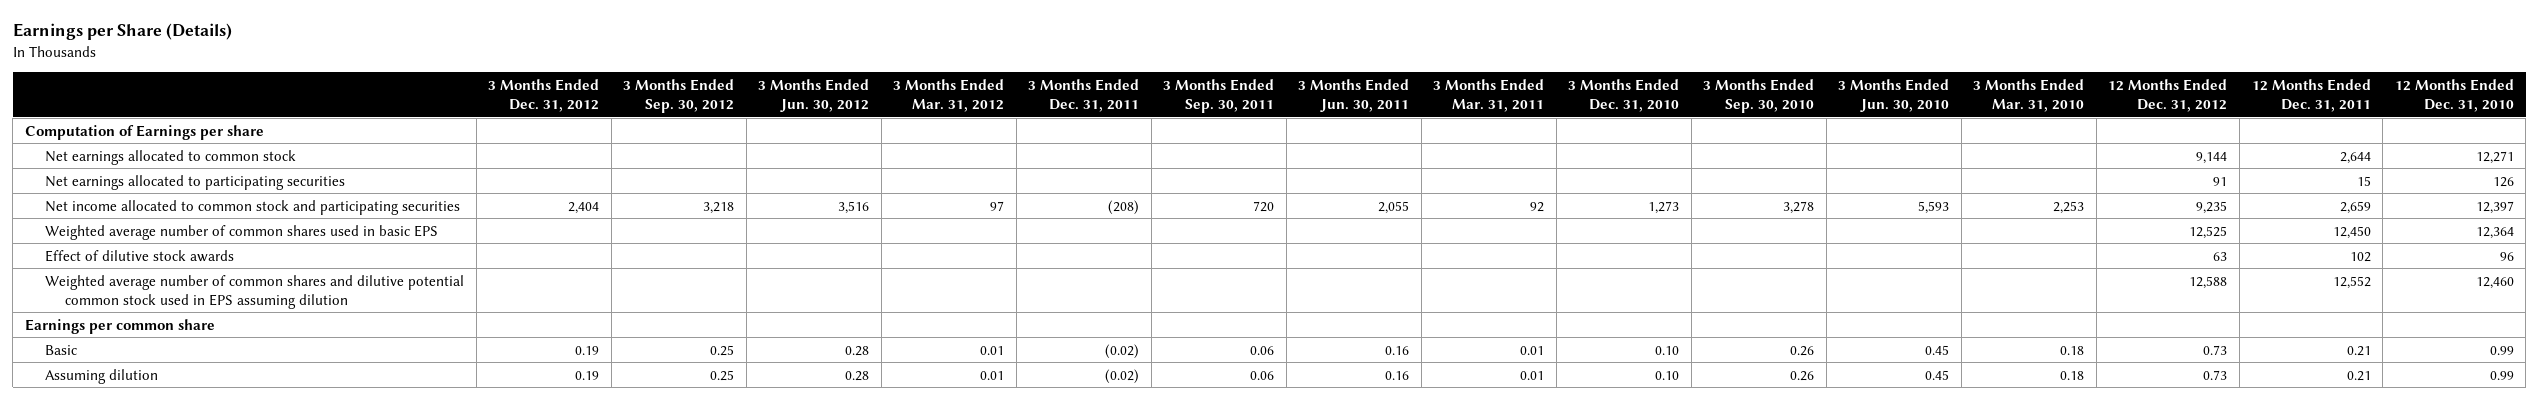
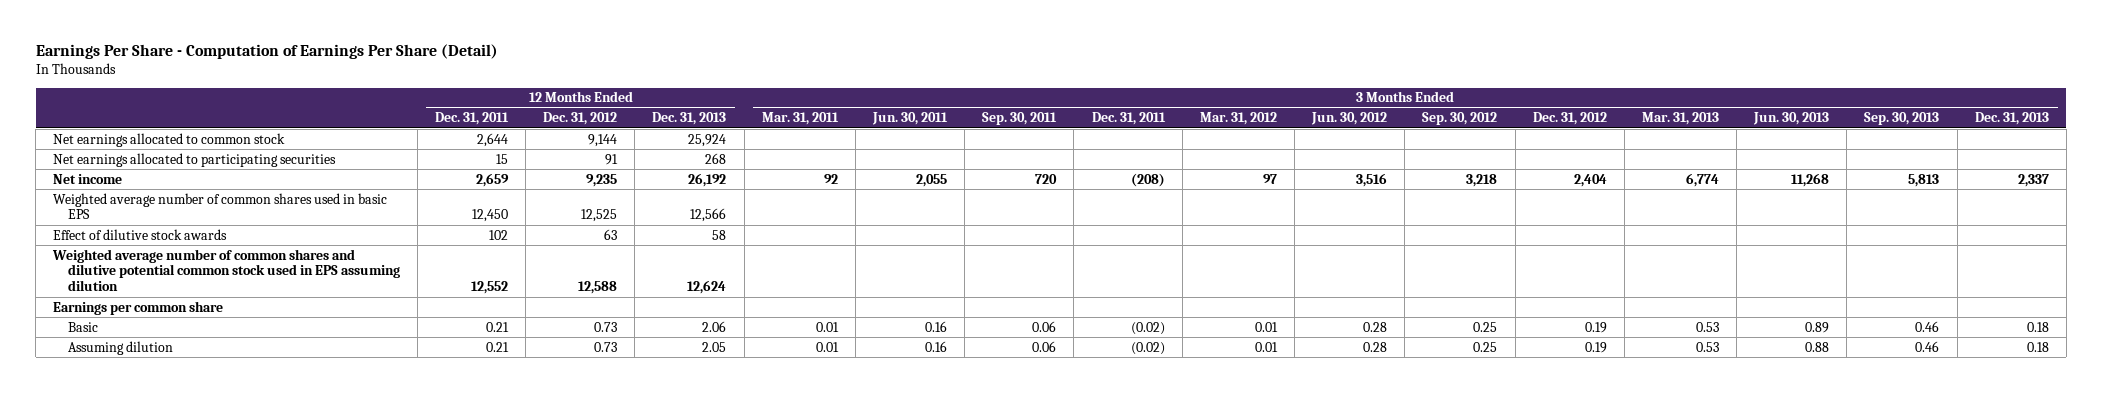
[12,23,232,41] Earnings per Share (Details) -> [35,44,498,60] Earnings Per Share - Computation of Earnings Per Share (Detail)
[1568,78,1680,112] 3 Months Ended Dec. 31, 2010 -> none
[1703,78,1815,113] 3 Months Ended Sep. 30, 2010 -> none
[1838,78,1950,112] 3 Months Ended Jun. 30, 2010 -> none
[1973,78,2085,112] 3 Months Ended Mar. 31, 2010 -> none
[2394,78,2514,112] 12 Months Ended Dec. 31, 2010 -> none
none -> [652,112,727,126] Dec. 31, 2013
none -> [1641,112,1719,126] Mar. 31, 2013
none -> [1753,112,1830,126] Jun. 30, 2013
none -> [1864,112,1940,126] Sep. 30, 2013
none -> [1974,112,2049,126] Dec. 31, 2013
[24,124,264,140] Computation of Earnings per share -> none
[44,199,460,215] Net income allocated to common stock and participating securities -> [53,173,123,184] Net income

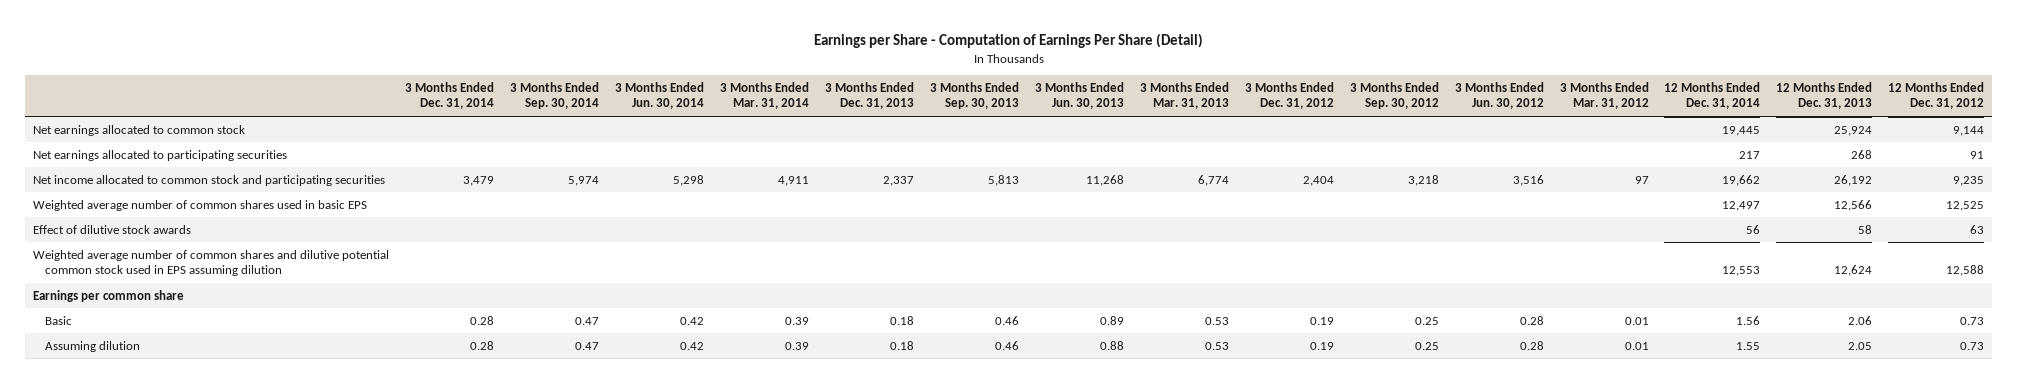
[35,44,498,60] Earnings Per Share - Computation of Earnings Per Share (Detail) -> [813,33,1203,49] Earnings per Share - Computation of Earnings Per Share (Detail)
[434,112,509,126] Dec. 31, 2011 -> none
[761,112,839,126] Mar. 31, 2011 -> none
[871,112,948,126] Jun. 30, 2011 -> none
[982,112,1058,126] Sep. 30, 2011 -> none
[1091,112,1166,126] Dec. 31, 2011 -> none
none -> [405,82,495,110] 3 Months Ended Dec. 31, 2014
none -> [510,82,600,110] 3 Months Ended Sep. 30, 2014
none -> [615,82,705,110] 3 Months Ended Jun. 30, 2014
none -> [719,82,809,110] 3 Months Ended Mar. 31, 2014
none -> [1664,82,1761,110] 12 Months Ended Dec. 31, 2014
[53,173,123,184] Net income -> [33,174,386,186] Net income allocated to common stock and participating securities

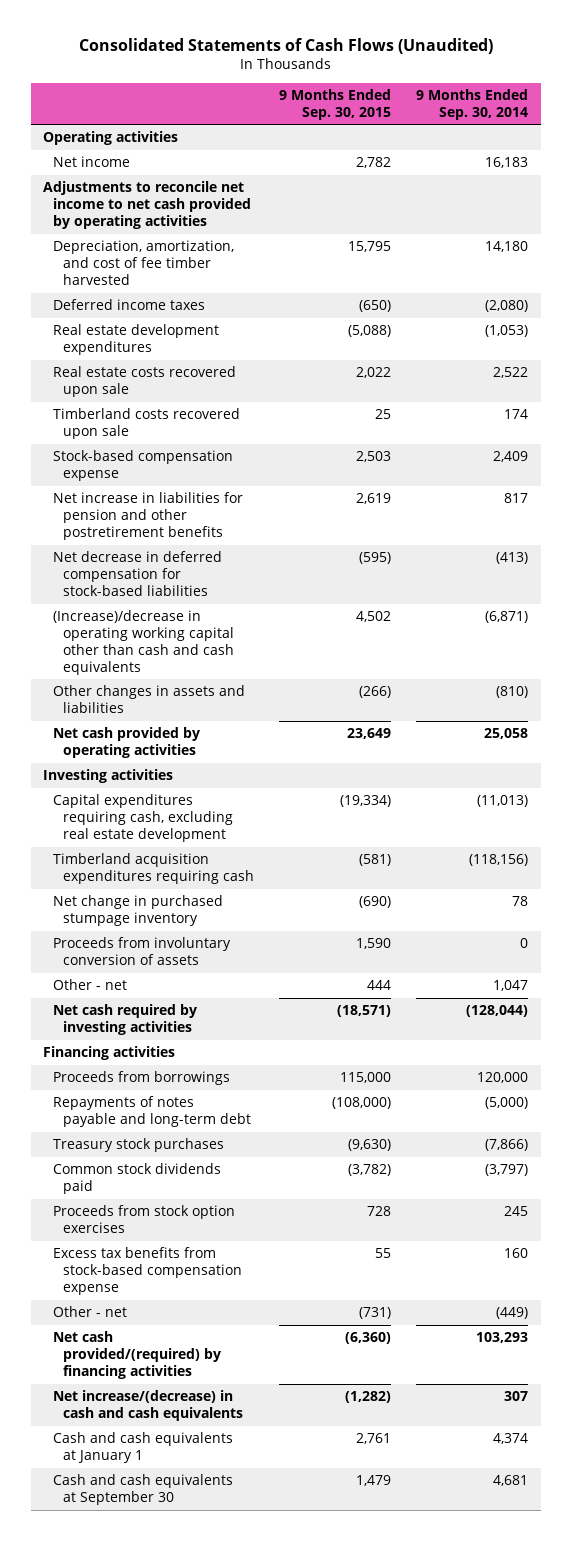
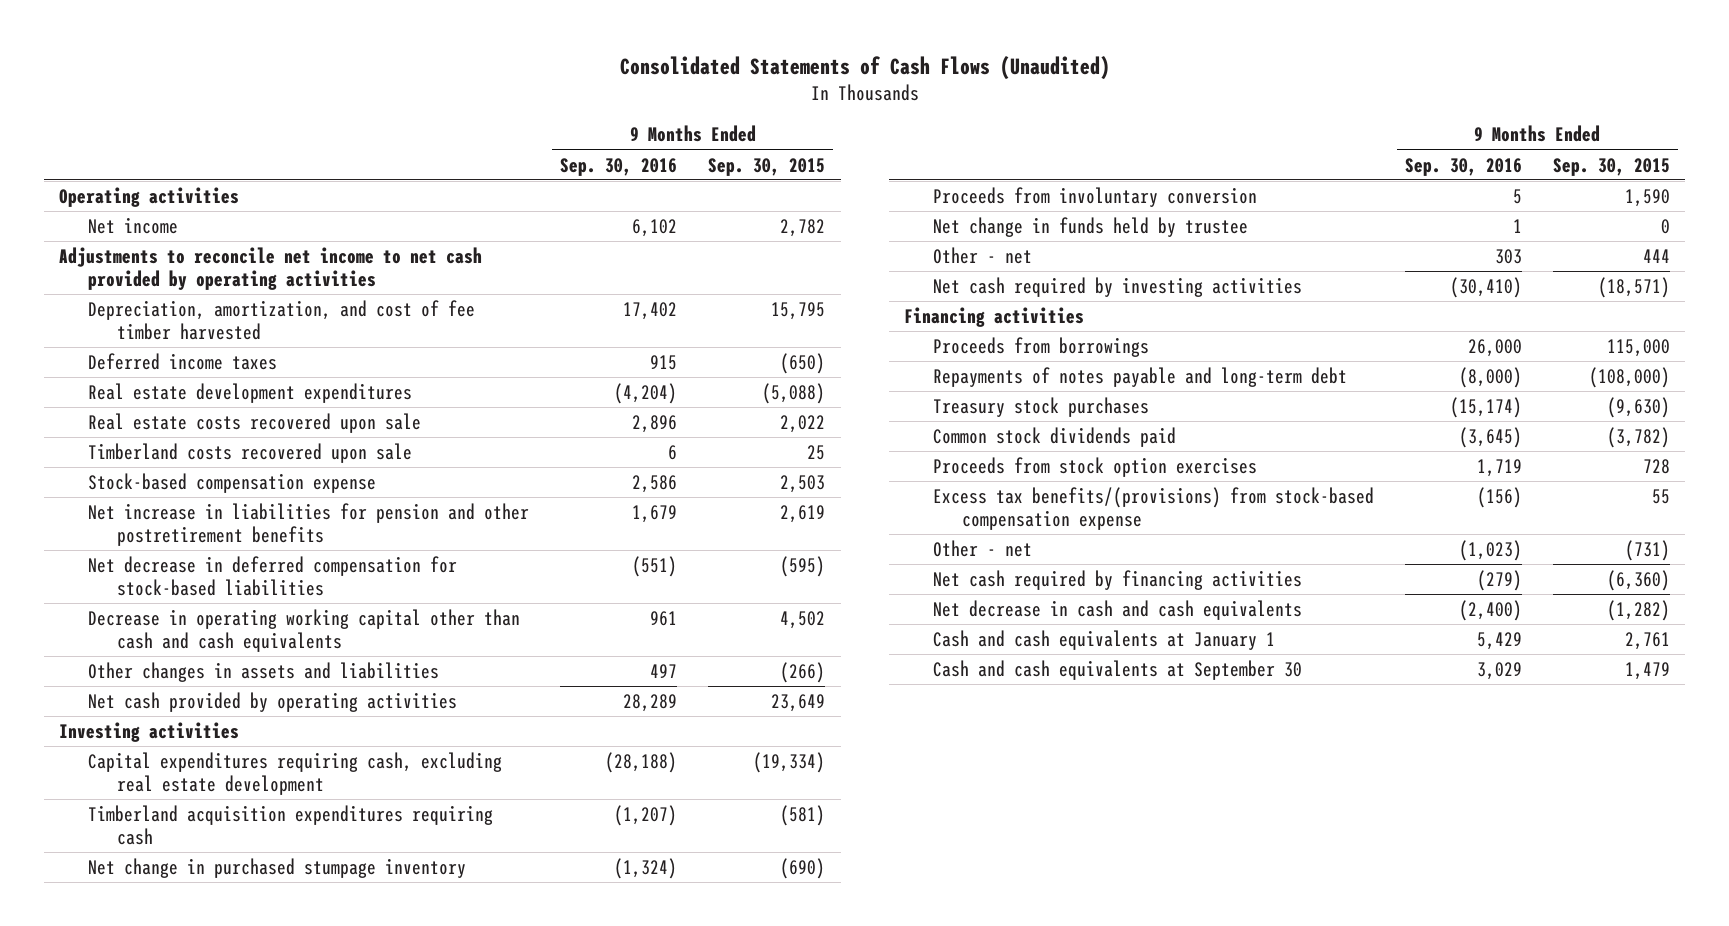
[416,88,529,120] 9 Months Ended Sep. 30, 2014 -> none
none -> [560,157,678,176] Sep. 30, 2016
[53,610,234,675] (Increase)/decrease in operating working capital other than cash and cash equivalents -> [88,608,521,652] Decrease in operating working capital other than cash and cash equivalents
[53,937,232,966] Proceeds from involuntary conversion of assets -> [933,186,1258,207] Proceeds from involuntary conversion
none -> [933,216,1249,237] Net change in funds held by trustee
[53,1247,242,1295] Excess tax benefits from stock-based compensation expense -> [933,486,1375,530] Excess tax benefits/(provisions) from stock-based compensation expense
[53,1331,221,1379] Net cash provided/(required) by financing activities -> [933,569,1303,590] Net cash required by financing activities
[53,1390,243,1422] Net increase/(decrease) in cash and cash equivalents -> [933,599,1303,620] Net decrease in cash and cash equivalents

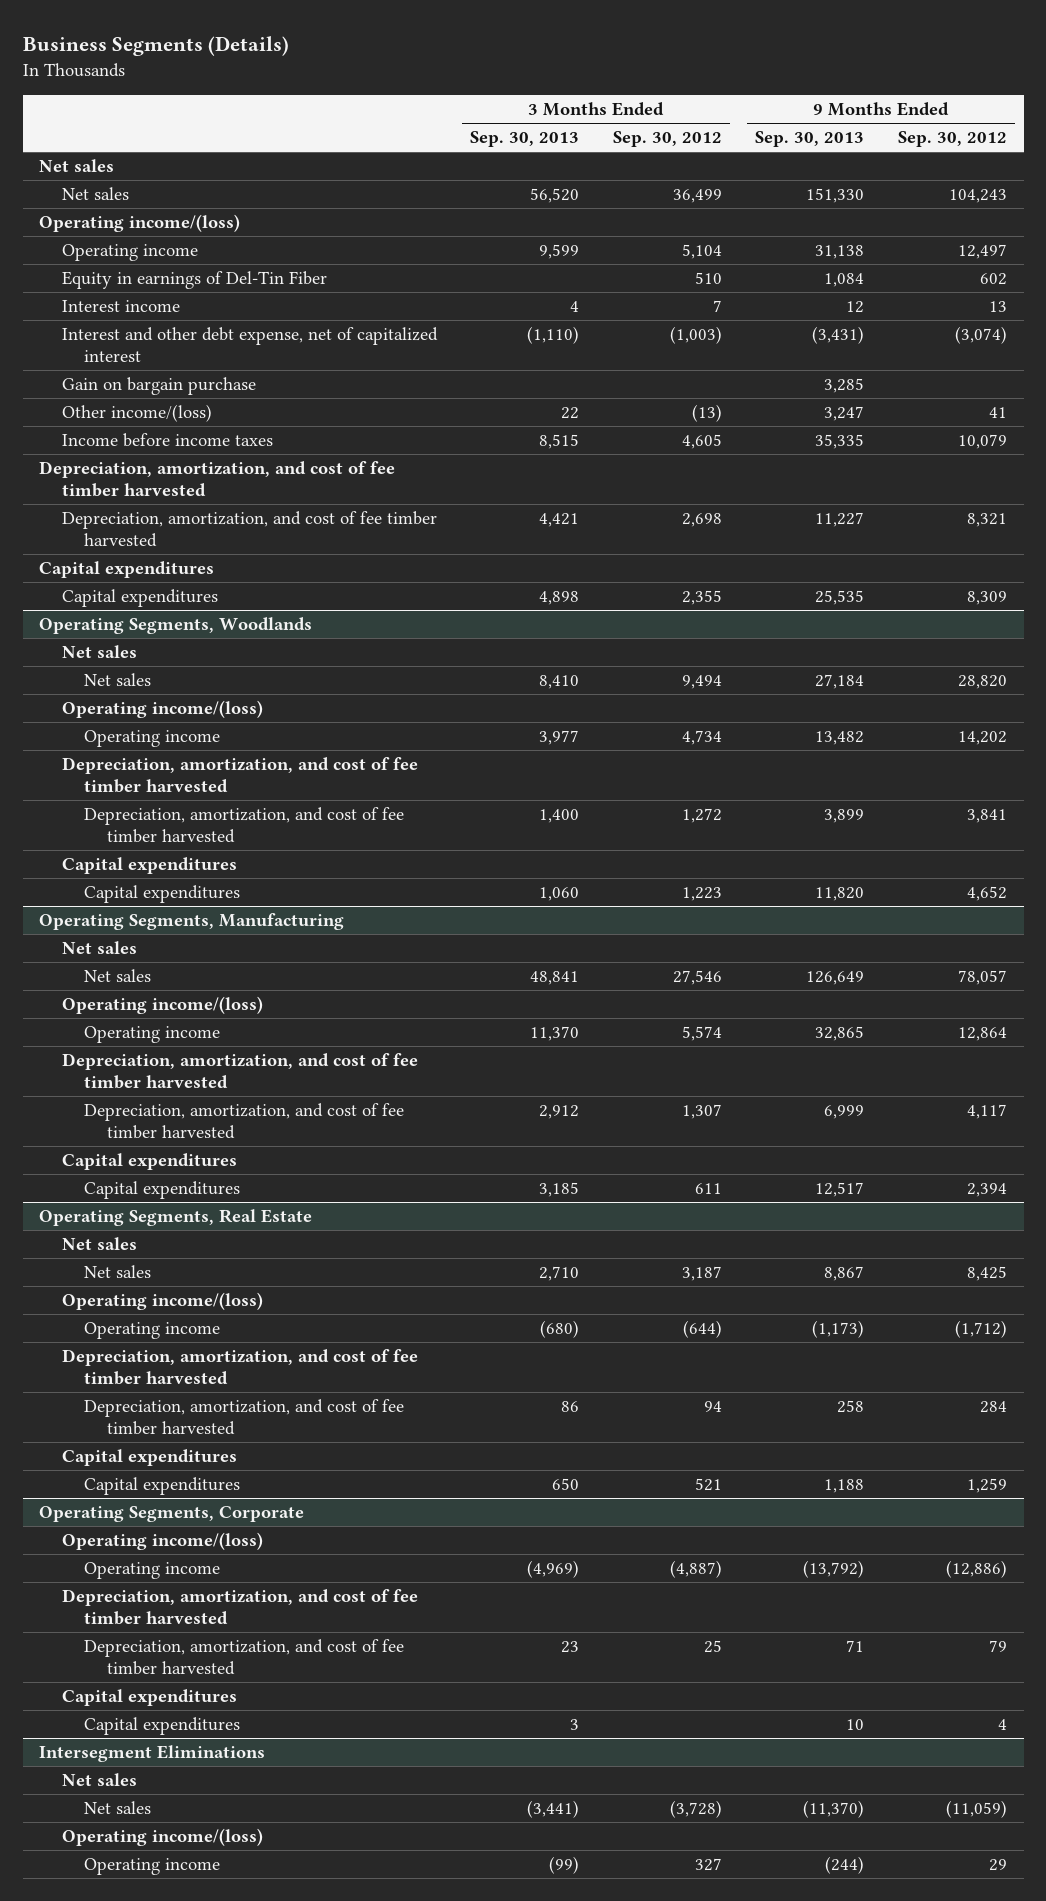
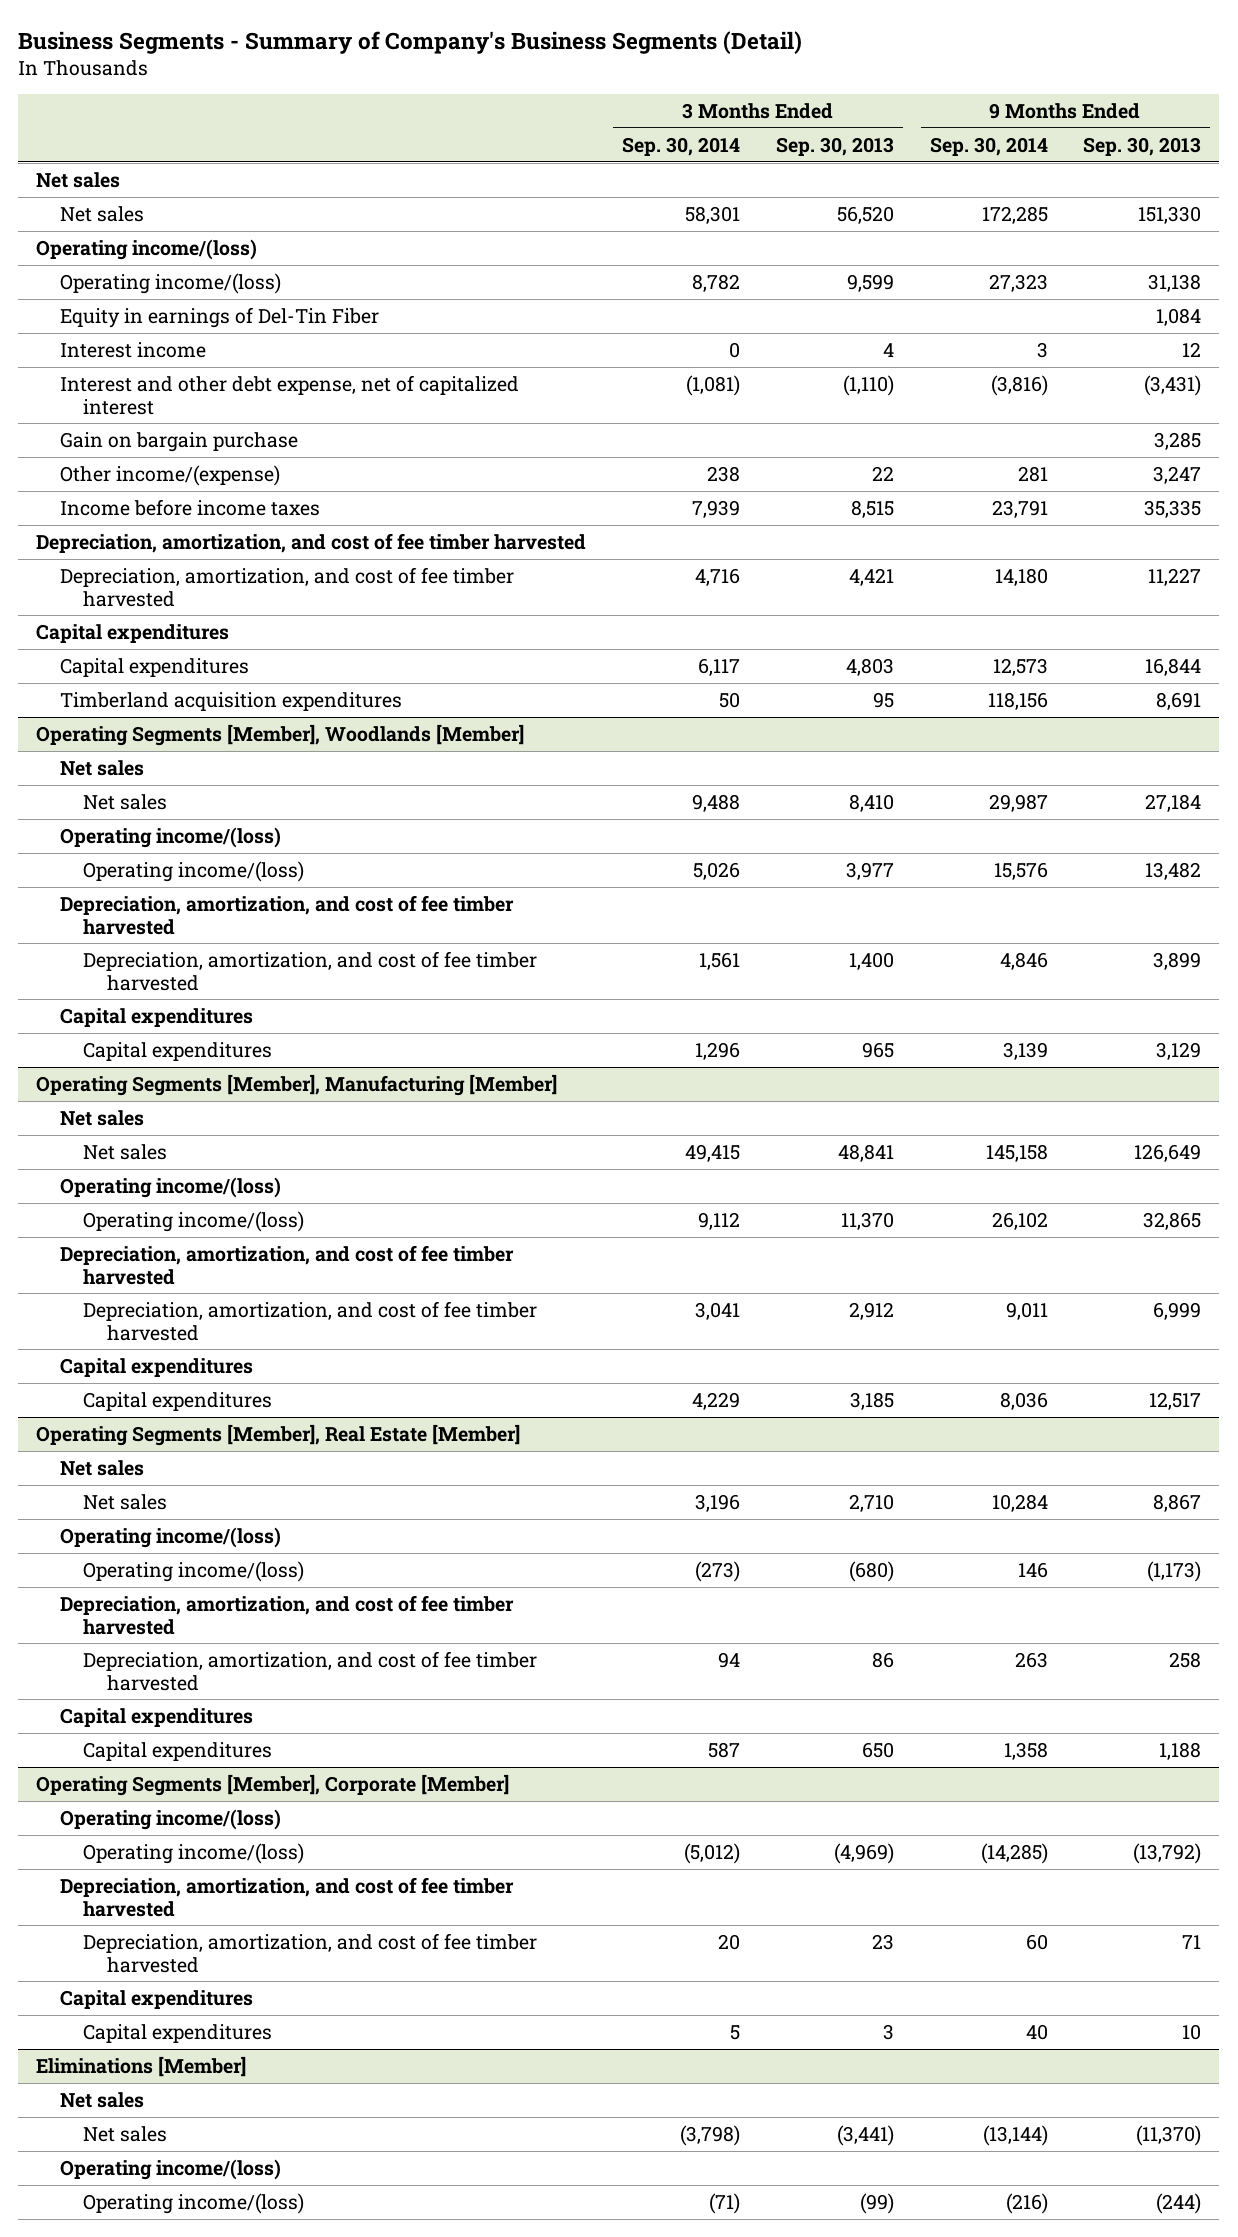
[22,36,289,57] Business Segments (Details) -> [18,30,803,54] Business Segments - Summary of Company's Business Segments (Detail)
[612,131,722,148] Sep. 30, 2012 -> none
[897,131,1007,148] Sep. 30, 2012 -> none
none -> [622,136,741,156] Sep. 30, 2014
none -> [929,136,1048,156] Sep. 30, 2014
[61,244,198,262] Operating income -> [59,272,281,294] Operating income/(loss)
[61,404,212,423] Other income/(loss) -> [59,464,280,486] Other income/(expense)
[539,591,580,606] 4,898 -> [845,657,894,676] 4,803
[815,590,865,606] 25,535 -> [1145,657,1202,676] 16,844
none -> [59,691,402,711] Timberland acquisition expenditures
[39,617,313,635] Operating Segments, Woodlands -> [36,723,525,746] Operating Segments [Member], Woodlands [Member]
[84,730,221,748] Operating income -> [83,860,305,882] Operating income/(loss)
[539,887,580,902] 1,060 -> [861,1041,894,1058] 965
[815,887,865,902] 11,820 -> [1156,1041,1202,1060] 3,129
[39,913,345,931] Operating Segments, Manufacturing -> [36,1073,558,1096] Operating Segments [Member], Manufacturing [Member]
[84,1026,221,1044] Operating income -> [83,1210,305,1232] Operating income/(loss)
[39,1209,313,1227] Operating Segments, Real Estate -> [36,1423,521,1446] Operating Segments [Member], Real Estate [Member]
[84,1322,221,1340] Operating income -> [83,1560,305,1582] Operating income/(loss)
[39,1506,305,1523] Operating Segments, Corporate -> [36,1773,510,1796] Operating Segments [Member], Corporate [Member]
[84,1562,221,1580] Operating income -> [83,1842,305,1864] Operating income/(loss)
[39,1745,266,1763] Intersegment Eliminations -> none
none -> [36,2055,247,2077] Eliminations [Member]
[84,1858,221,1876] Operating income -> [83,2192,305,2214] Operating income/(loss)

